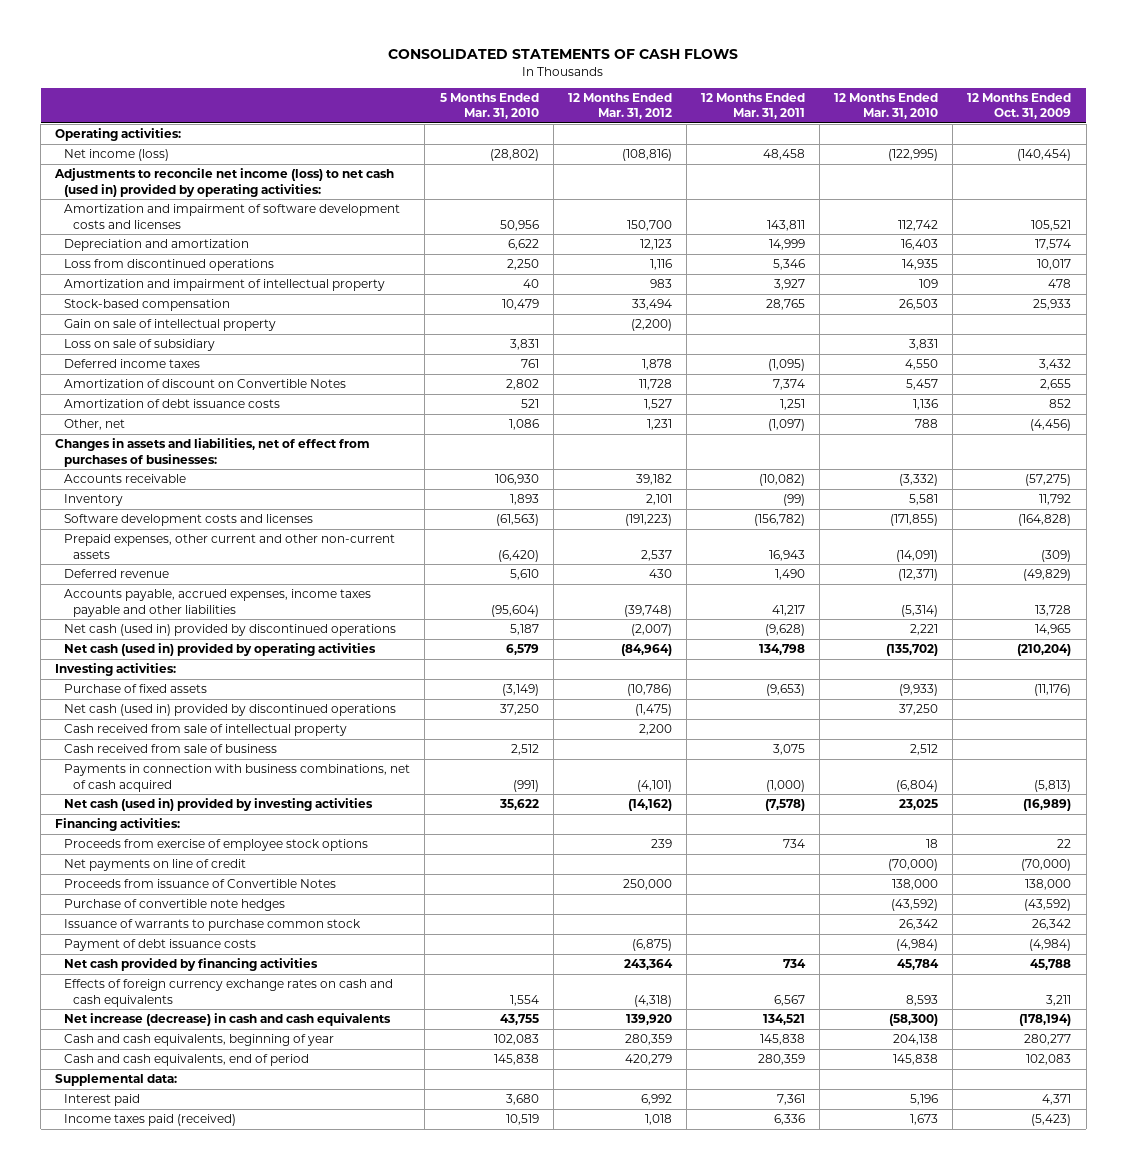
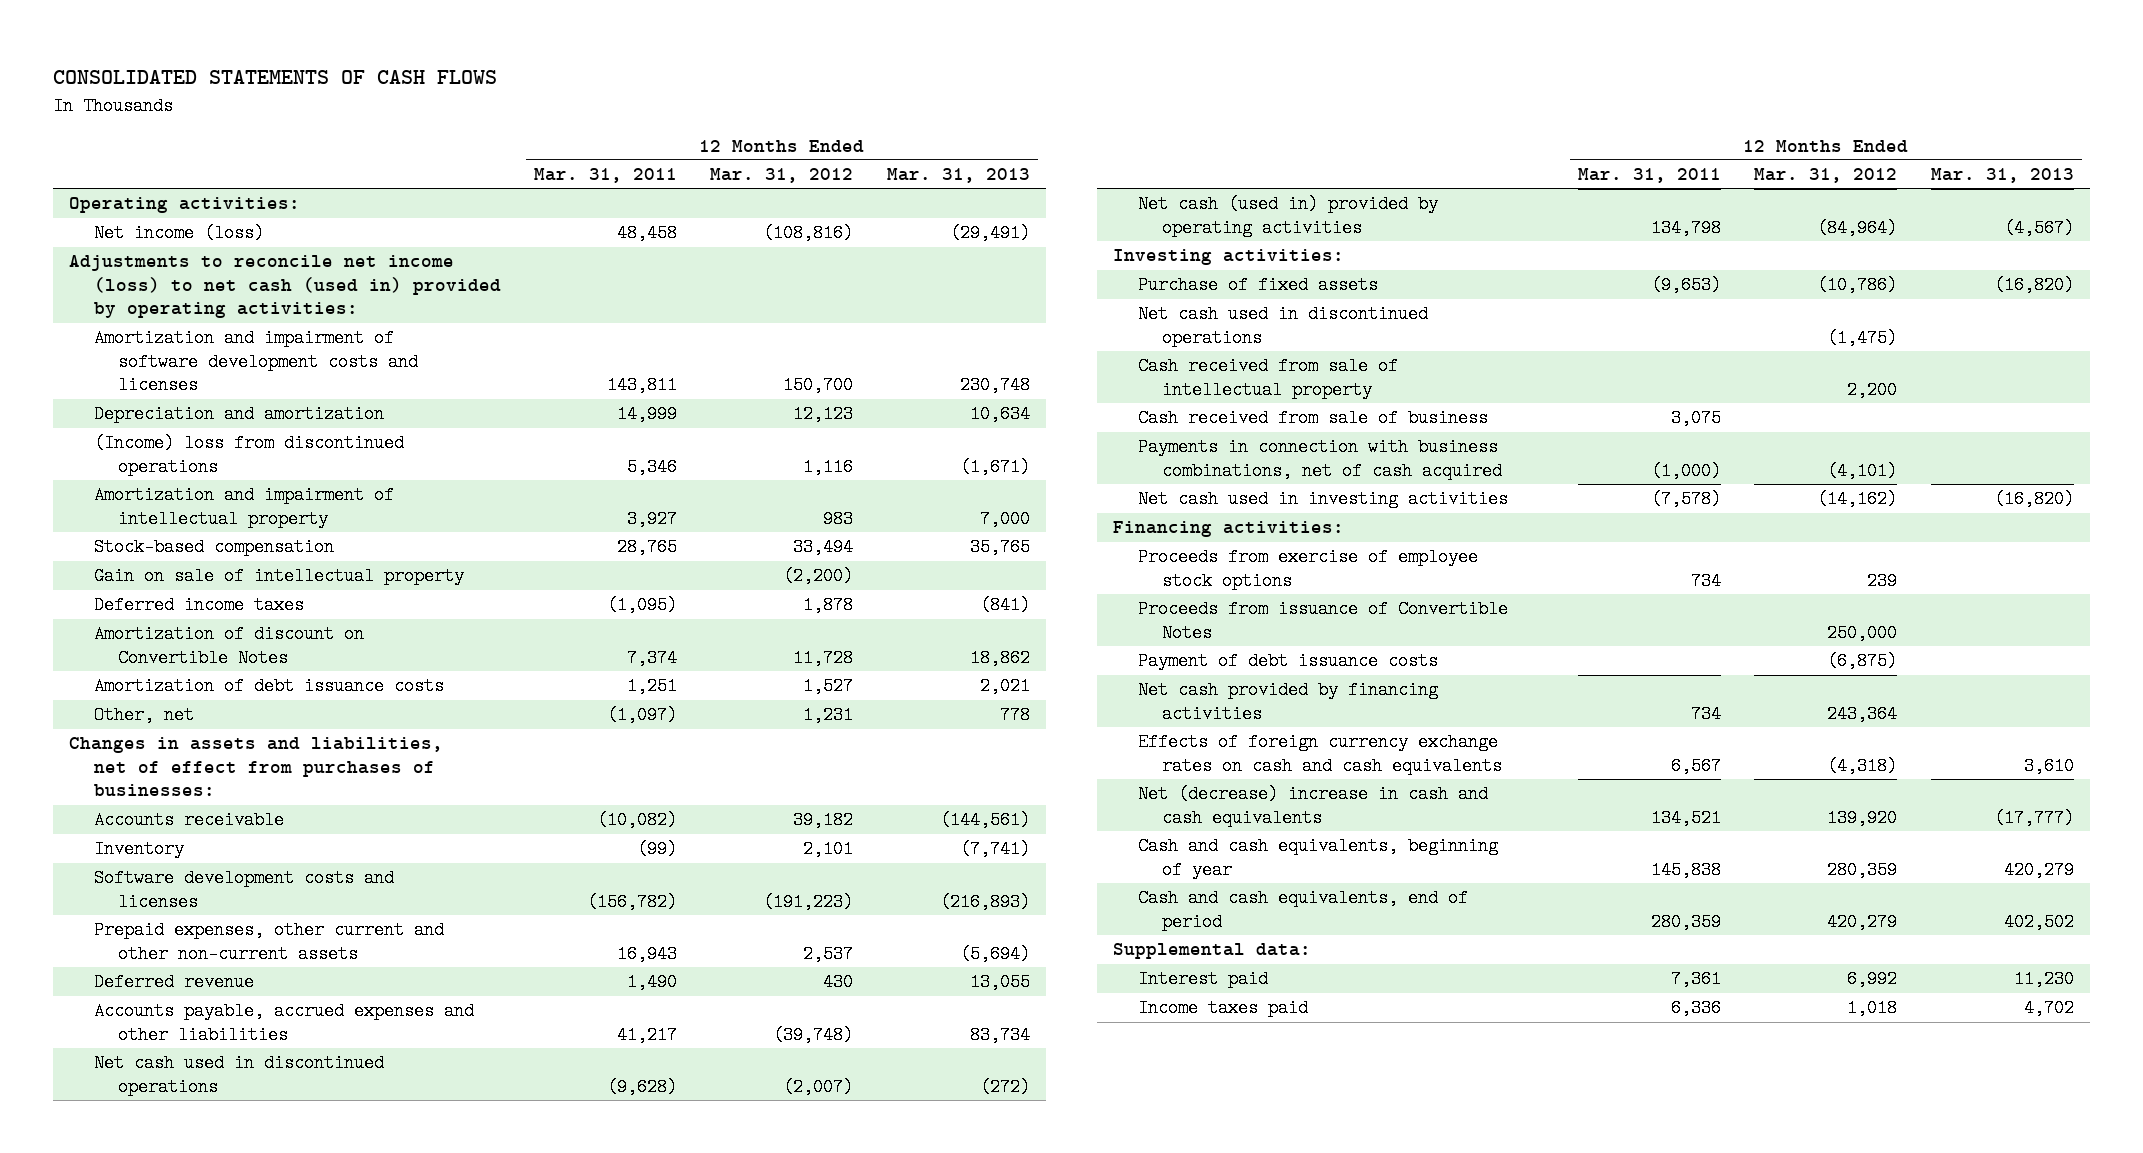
[439,92,539,120] 5 Months Ended Mar. 31, 2010 -> none
[834,92,939,120] 12 Months Ended Mar. 31, 2010 -> none
[967,92,1072,120] 12 Months Ended Oct. 31, 2009 -> none
none -> [886,168,1030,184] Mar. 31, 2013
[64,259,275,272] Loss from discontinued operations -> [93,434,404,476] (Income) loss from discontinued operations
[64,339,216,352] Loss on sale of subsidiary -> none
[64,589,372,617] Accounts payable, accrued expenses, income taxes payable and other liabilities -> [93,1002,474,1044] Accounts payable, accrued expenses and other liabilities
[64,624,397,637] Net cash (used in) provided by discontinued operations -> [93,1054,384,1096] Net cash used in discontinued operations
[64,704,397,717] Net cash (used in) provided by discontinued operations -> [1137,305,1428,347] Net cash used in discontinued operations
[64,798,374,812] Net cash (used in) provided by investing activities -> [1137,490,1508,509] Net cash used in investing activities
[64,859,247,872] Net payments on line of credit -> none
[64,899,286,912] Purchase of convertible note hedges -> none
[64,919,362,932] Issuance of warrants to purchase common stock -> none
[64,1013,392,1027] Net increase (decrease) in cash and cash equivalents -> [1137,785,1488,827] Net (decrease) increase in cash and cash equivalents
[64,1114,237,1127] Income taxes paid (received) -> [1137,999,1308,1018] Income taxes paid

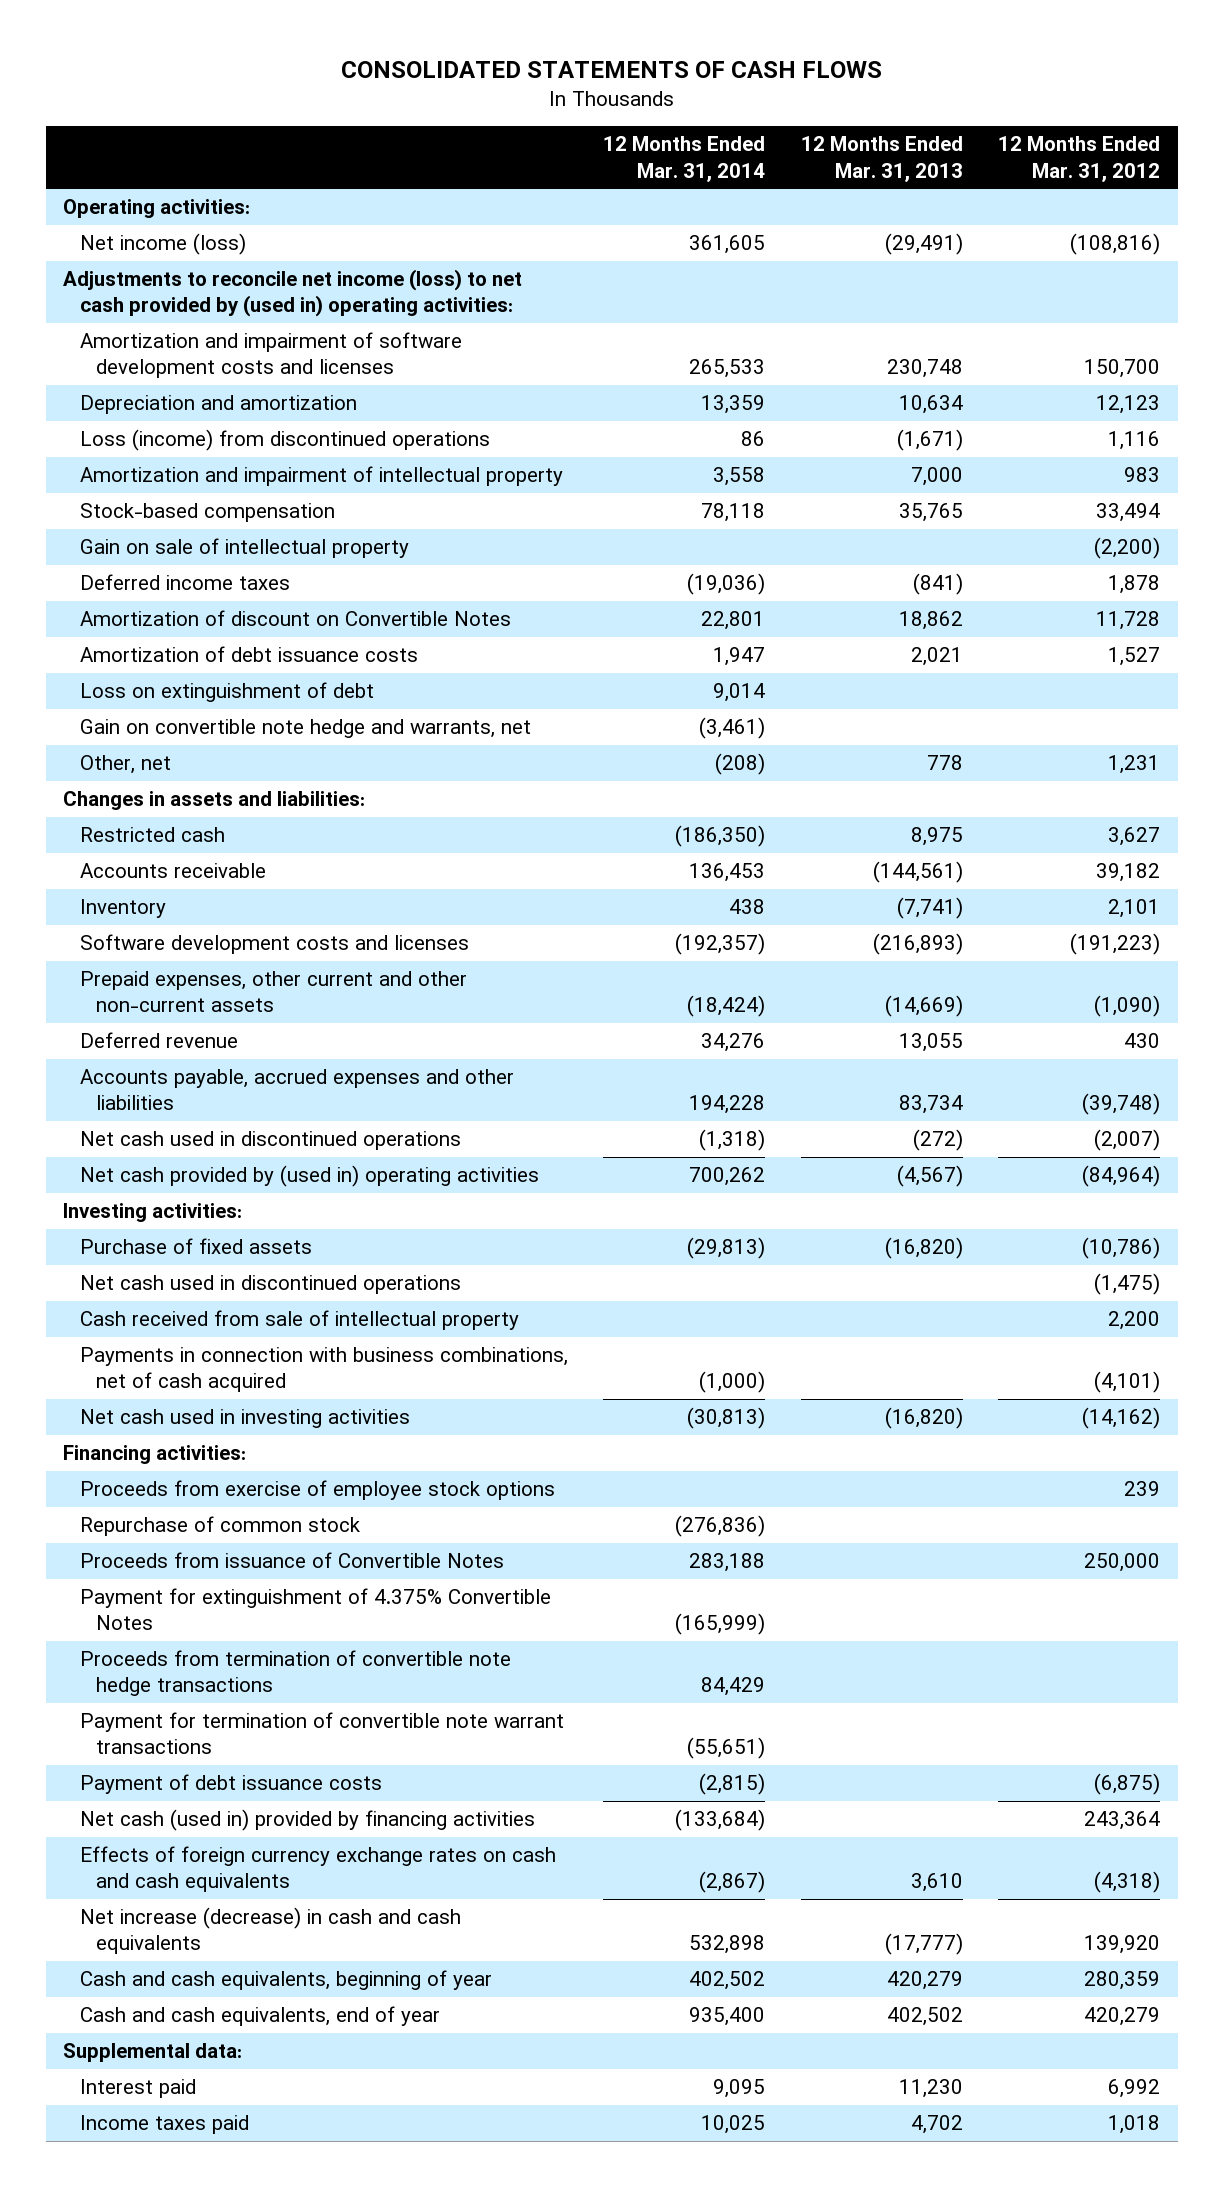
[534,168,678,184] Mar. 31, 2011 -> none
none -> [603,136,766,182] 12 Months Ended Mar. 31, 2014
[69,255,501,319] Adjustments to reconcile net income (loss) to net cash (used in) provided by operating activities: -> [63,269,523,318] Adjustments to reconcile net income (loss) to net cash provided by (used in) operating activities:
[93,434,404,476] (Income) loss from discontinued operations -> [79,429,490,452] Loss (income) from discontinued operations
none -> [79,682,374,703] Loss on extinguishment of debt
none -> [79,719,531,739] Gain on convertible note hedge and warrants, net
[69,737,444,797] Changes in assets and liabilities, net of effect from purchases of businesses: -> [63,791,366,811] Changes in assets and liabilities:
none -> [79,827,225,843] Restricted cash
[803,944,854,963] 2,537 -> [1093,995,1160,1018] (1,090)
[959,944,1030,963] (5,694) -> [884,995,963,1018] (14,669)
[1137,195,1438,237] Net cash (used in) provided by operating activities -> [79,1165,539,1188] Net cash provided by (used in) operating activities
[1137,409,1488,428] Cash received from sale of business -> none
none -> [79,1516,360,1537] Repurchase of common stock
none -> [79,1588,551,1631] Payment for extinguishment of 4.375% Convertible Notes
none -> [79,1650,511,1697] Proceeds from termination of convertible note hedge transactions
none -> [79,1712,564,1755] Payment for termination of convertible note warrant transactions
[1137,681,1438,723] Net cash provided by financing activities -> [79,1809,535,1832] Net cash (used in) provided by financing activities
[1137,785,1488,827] Net (decrease) increase in cash and cash equivalents -> [79,1907,461,1955] Net increase (decrease) in cash and cash equivalents
[1137,889,1468,931] Cash and cash equivalents, end of period -> [79,2006,440,2027] Cash and cash equivalents, end of year

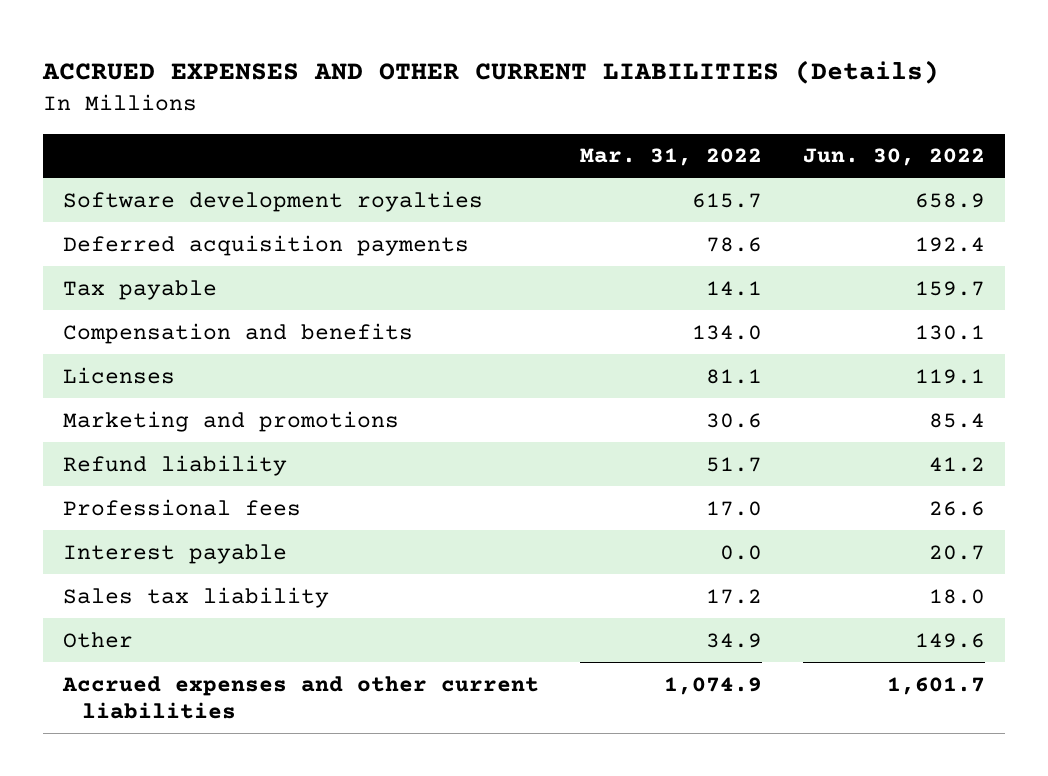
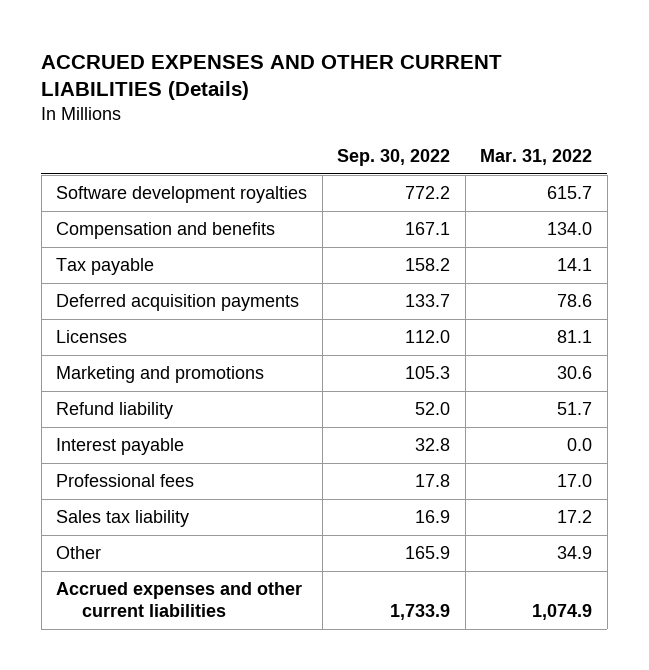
[802,148,985,167] Jun. 30, 2022 -> none
none -> [337,149,451,167] Sep. 30, 2022
[63,279,218,300] Tax payable -> [56,258,155,276] Tax payable
[63,234,470,256] Deferred acquisition payments -> [56,294,300,312] Deferred acquisition payments
[63,498,302,516] Professional fees -> [56,474,195,488] Professional fees

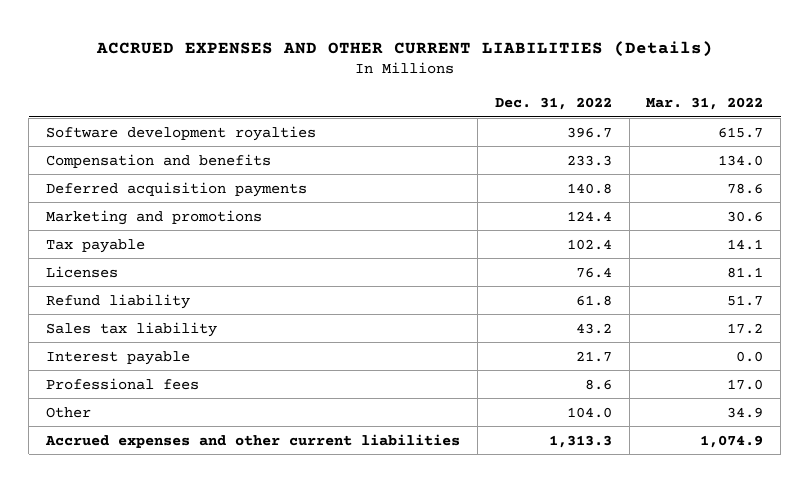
[337,149,451,167] Sep. 30, 2022 -> none
none -> [494,97,612,111] Dec. 31, 2022
[56,258,155,276] Tax payable -> [46,238,146,253] Tax payable
[56,330,128,344] Licenses -> [46,265,119,278] Licenses
[56,510,190,528] Sales tax liability -> [46,321,218,337] Sales tax liability

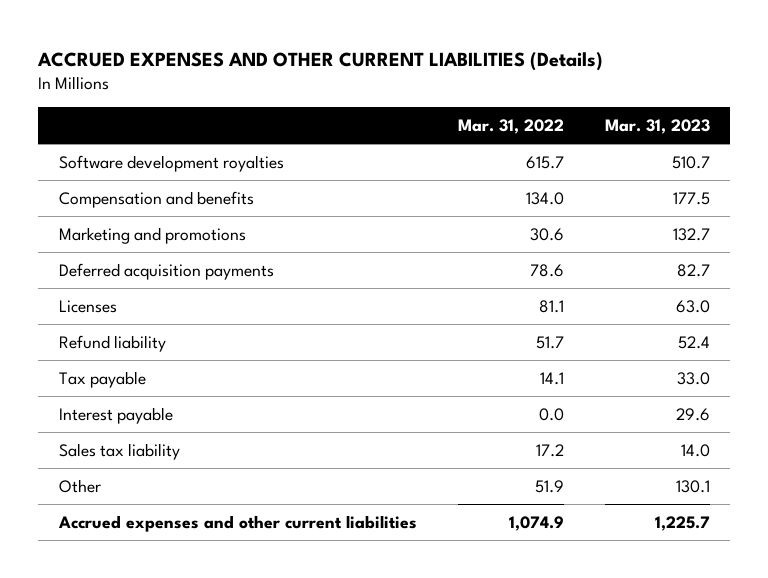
[494,97,612,111] Dec. 31, 2022 -> none
none -> [604,118,710,134] Mar. 31, 2023
[46,181,308,197] Deferred acquisition payments -> [58,262,274,280] Deferred acquisition payments
[46,238,146,253] Tax payable -> [58,370,146,388] Tax payable
[46,377,200,390] Professional fees -> none
[46,321,218,337] Sales tax liability -> [58,442,180,460] Sales tax liability
[727,406,764,418] 34.9 -> [534,479,564,493] 51.9

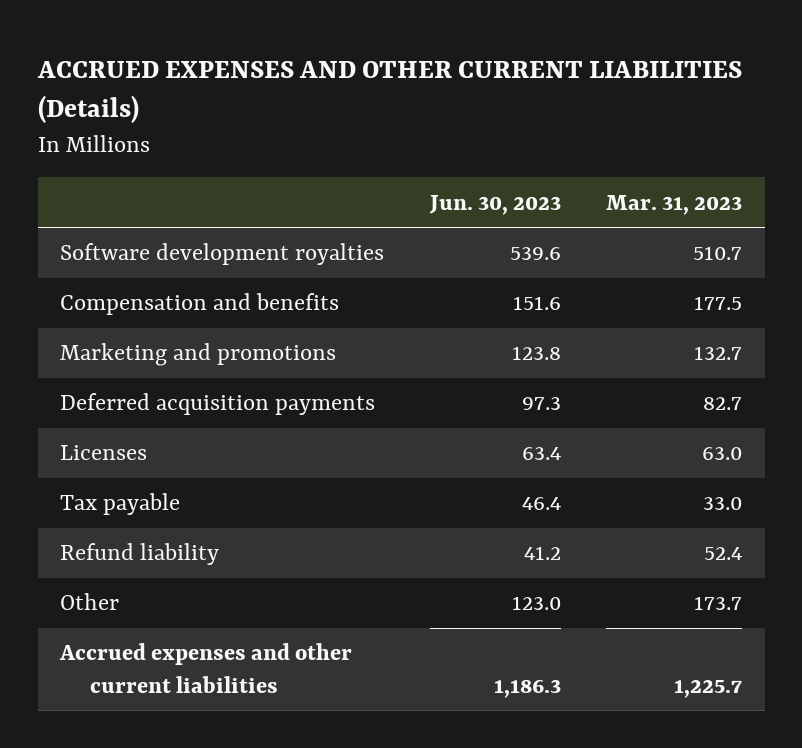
[457,118,564,134] Mar. 31, 2022 -> none
none -> [428,194,561,215] Jun. 30, 2023
[58,406,173,424] Interest payable -> none
[58,442,180,460] Sales tax liability -> none
[58,334,166,352] Refund liability -> [60,543,220,566] Refund liability
[675,479,710,493] 130.1 -> [693,596,742,611] 173.7

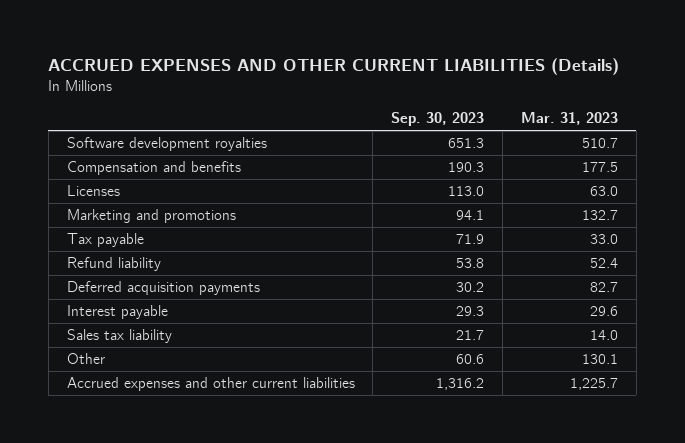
[428,194,561,215] Jun. 30, 2023 -> none
none -> [391,112,485,127] Sep. 30, 2023
[60,343,337,367] Marketing and promotions -> [66,209,236,224] Marketing and promotions
[60,393,376,416] Deferred acquisition payments -> [66,281,260,296] Deferred acquisition payments
none -> [66,305,168,320] Interest payable
none -> [66,329,172,344] Sales tax liability
[693,596,742,611] 173.7 -> [582,354,619,365] 130.1

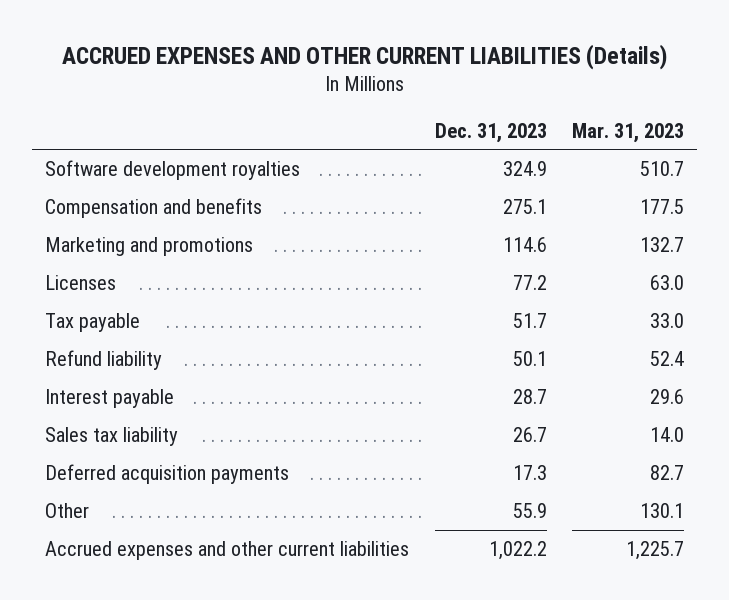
[391,112,485,127] Sep. 30, 2023 -> none
none -> [434,122,547,143] Dec. 31, 2023
[66,185,120,197] Licenses -> [45,275,117,291] Licenses
[66,281,260,296] Deferred acquisition payments -> [45,464,290,485] Deferred acquisition payments

